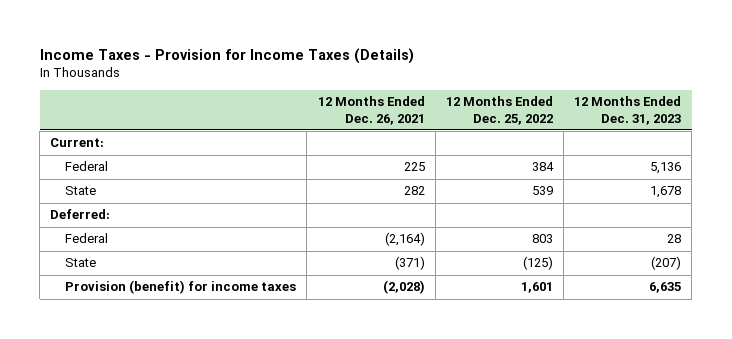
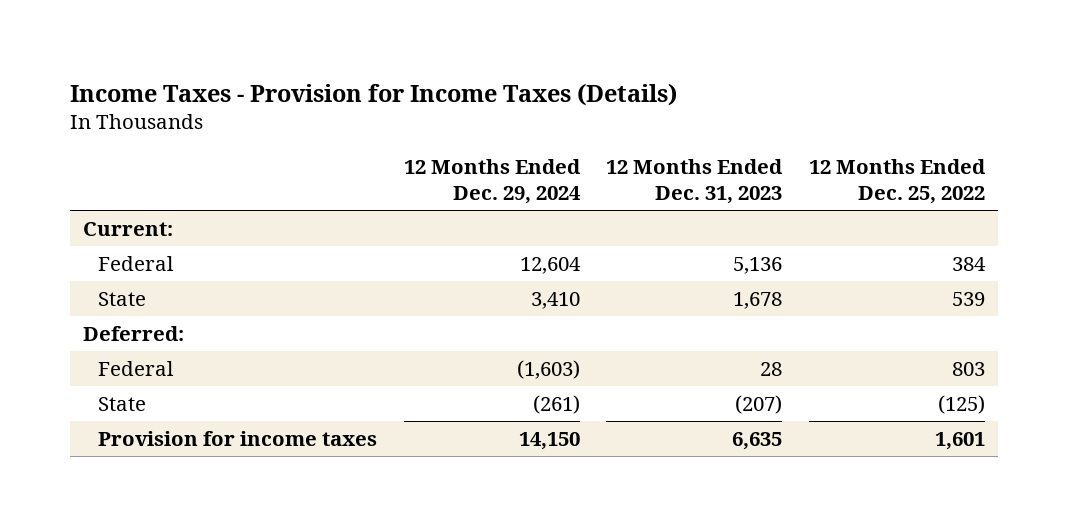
[317,96,425,125] 12 Months Ended Dec. 26, 2021 -> none
none -> [403,159,581,205] 12 Months Ended Dec. 29, 2024
[65,280,297,295] Provision (benefit) for income taxes -> [98,430,378,446] Provision for income taxes

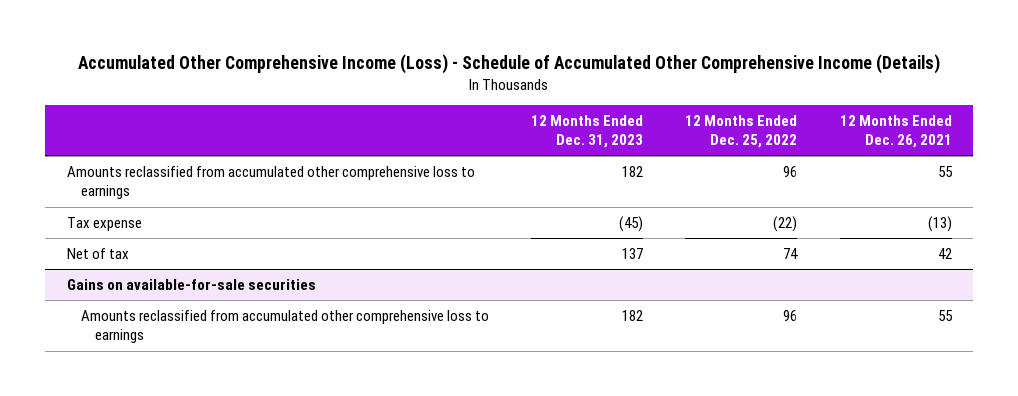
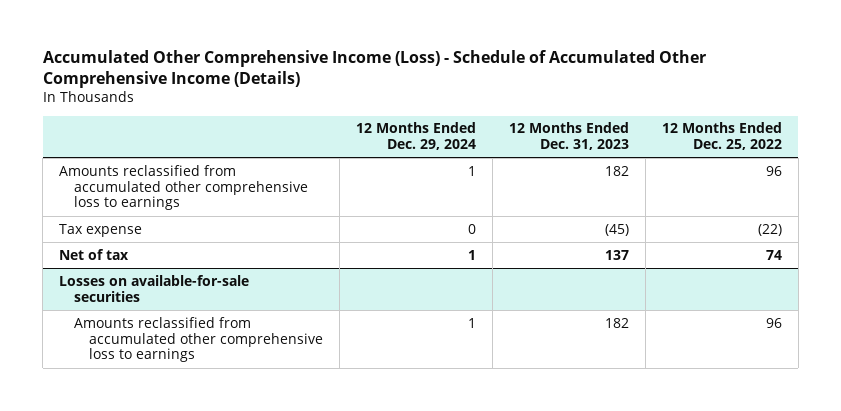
[839,114,952,149] 12 Months Ended Dec. 26, 2021 -> none
none -> [355,122,476,151] 12 Months Ended Dec. 29, 2024
[66,279,316,291] Gains on available-for-sale securities -> [59,274,250,302] Losses on available-for-sale securities

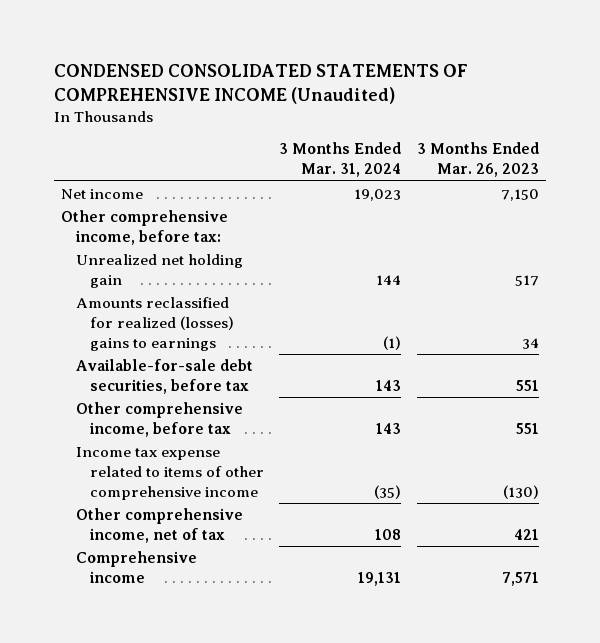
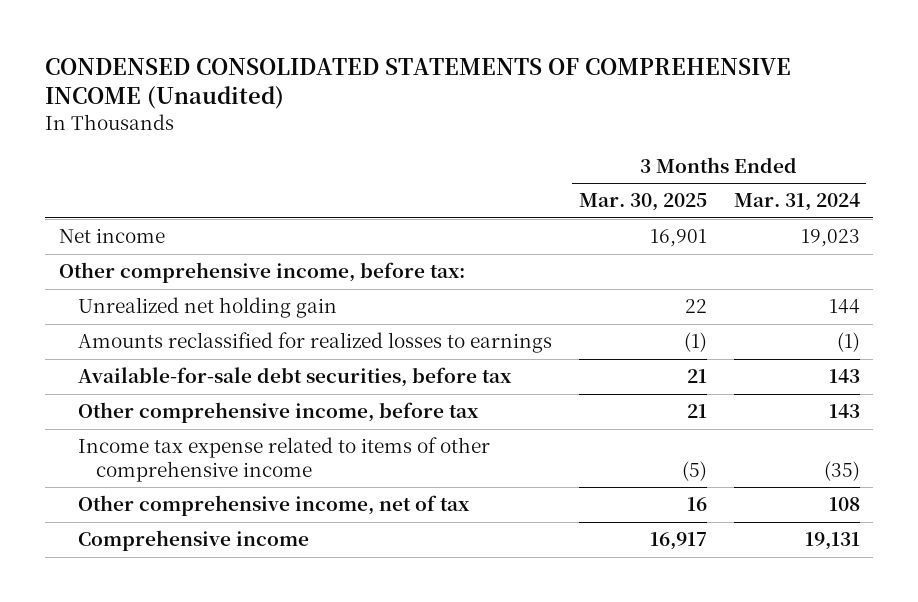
[416,142,539,178] 3 Months Ended Mar. 26, 2023 -> none
none -> [578,193,707,212] Mar. 30, 2025
[75,297,234,351] Amounts reclassified for realized (losses) gains to earnings -> [77,332,552,354] Amounts reclassified for realized losses to earnings

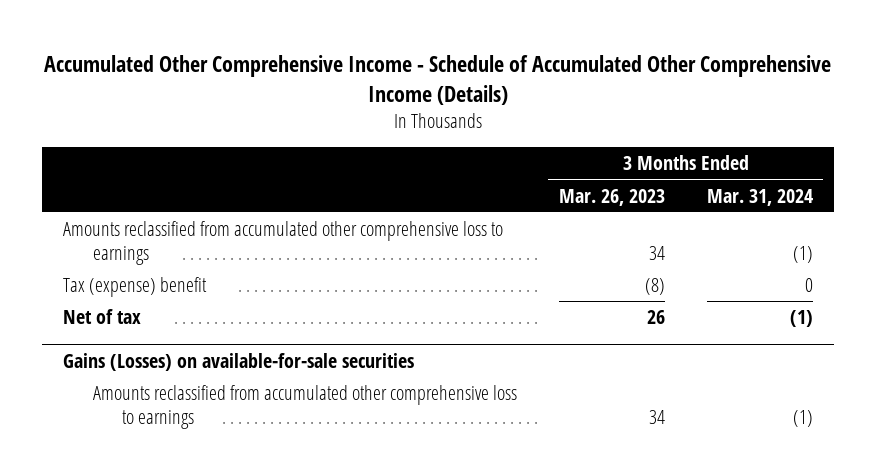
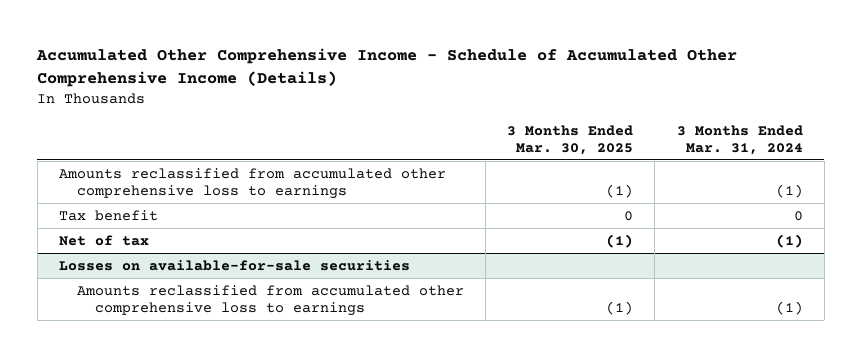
[558,188,665,206] Mar. 26, 2023 -> none
none -> [507,124,634,155] 3 Months Ended Mar. 30, 2025
[63,276,208,297] Tax (expense) benefit -> [58,209,158,221] Tax benefit
[63,352,415,371] Gains (Losses) on available-for-sale securities -> [58,259,410,271] Losses on available-for-sale securities

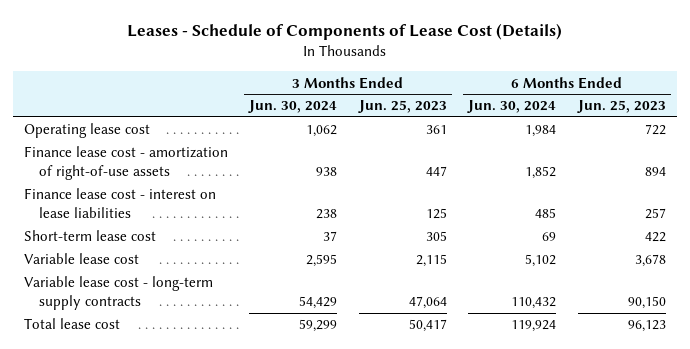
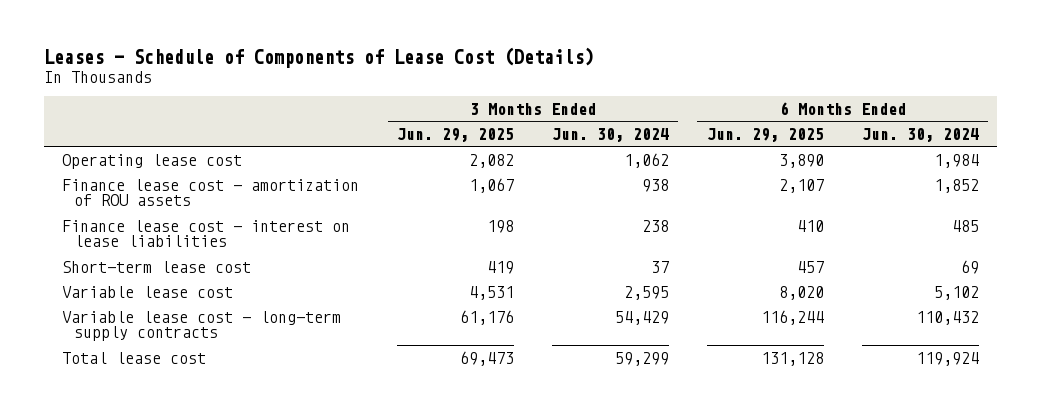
[357,100,447,114] Jun. 25, 2023 -> none
[576,100,666,114] Jun. 25, 2023 -> none
none -> [397,127,515,142] Jun. 29, 2025
none -> [706,127,824,142] Jun. 29, 2025
[23,146,228,181] Finance lease cost - amortization of right-of-use assets -> [62,178,360,207] Finance lease cost - amortization of ROU assets

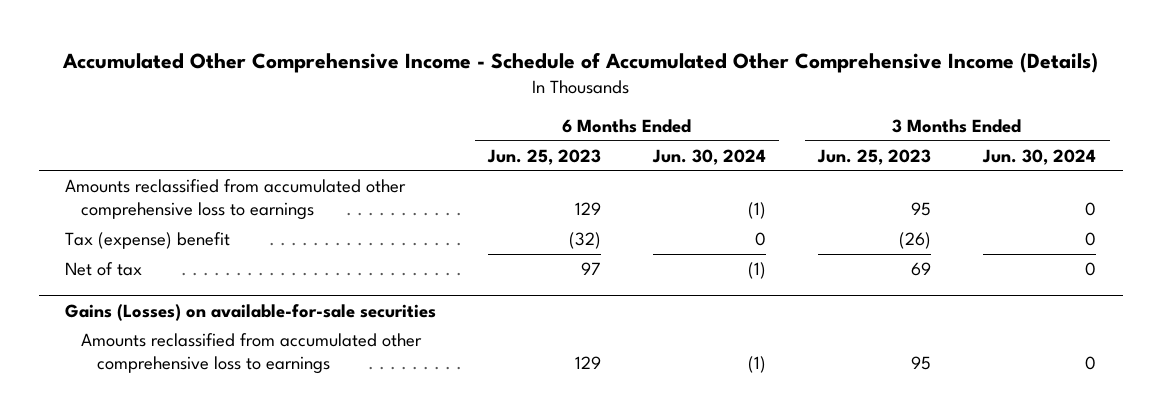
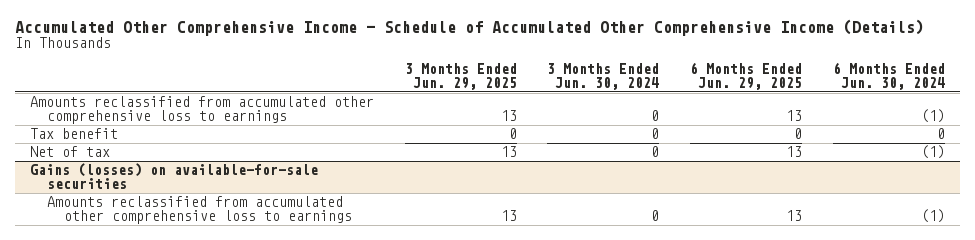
[487,148,602,165] Jun. 25, 2023 -> none
[817,148,932,165] Jun. 25, 2023 -> none
none -> [404,63,517,90] 3 Months Ended Jun. 29, 2025
none -> [689,62,802,90] 6 Months Ended Jun. 29, 2025
[64,231,230,249] Tax (expense) benefit -> [30,128,119,140] Tax benefit
[64,303,436,321] Gains (Losses) on available-for-sale securities -> [30,163,319,190] Gains (losses) on available-for-sale securities

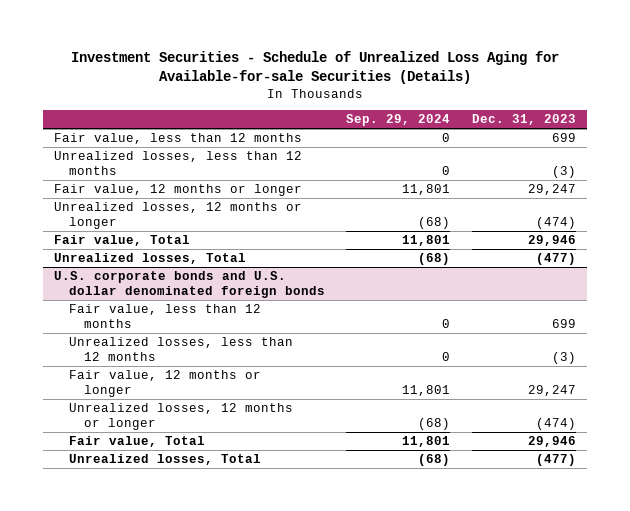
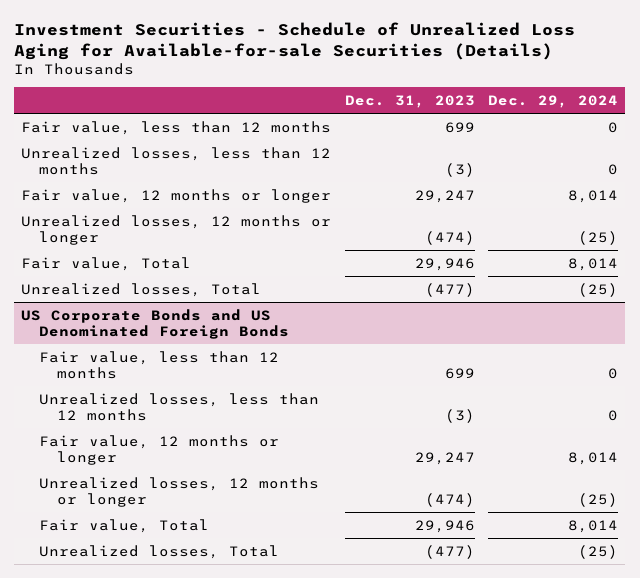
[346,114,451,127] Sep. 29, 2024 -> none
none -> [488,94,619,108] Dec. 29, 2024
[53,271,325,298] U.S. corporate bonds and U.S. dollar denominated foreign bonds -> [21,308,289,339] US Corporate Bonds and US Denominated Foreign Bonds

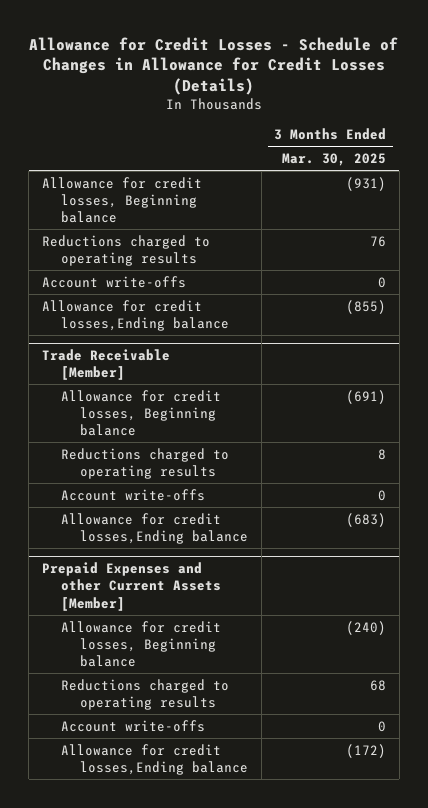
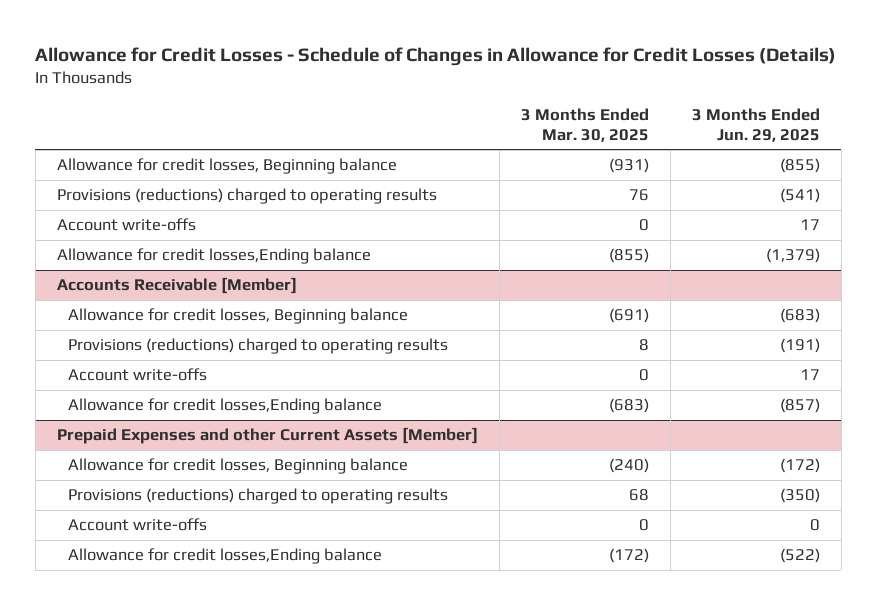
none -> [691,107,820,142] 3 Months Ended Jun. 29, 2025
[41,234,210,266] Reductions charged to operating results -> [56,188,437,205] Provisions (reductions) charged to operating results
[41,349,170,381] Trade Receivable [Member] -> [56,277,297,295] Accounts Receivable [Member]
[61,447,230,479] Reductions charged to operating results -> [68,338,449,355] Provisions (reductions) charged to operating results
[61,678,230,710] Reductions charged to operating results -> [68,488,449,505] Provisions (reductions) charged to operating results

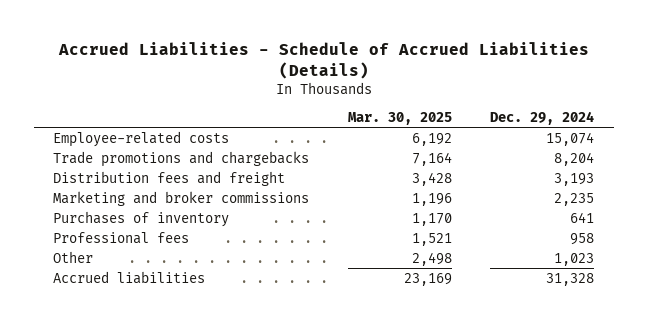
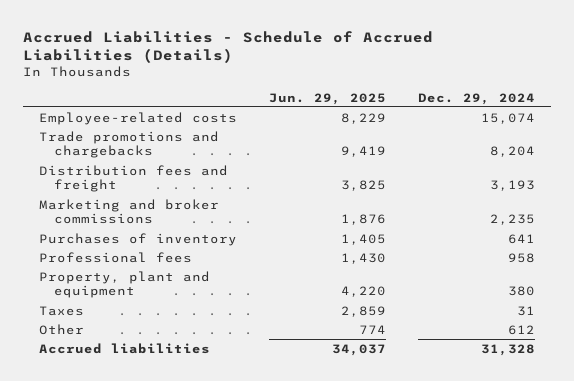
[347,112,452,126] Mar. 30, 2025 -> none
none -> [268,92,386,105] Jun. 29, 2025
none -> [39,270,211,299] Property, plant and equipment
none -> [39,305,85,316] Taxes
[554,252,595,266] 1,023 -> [507,324,535,335] 612

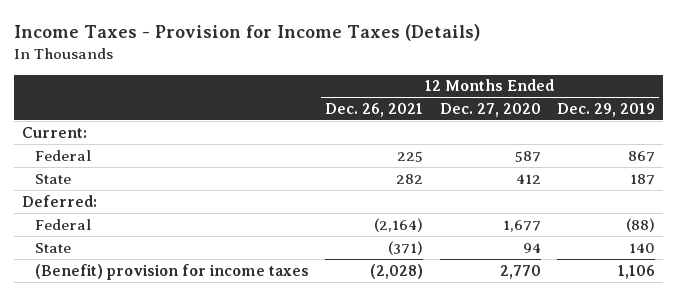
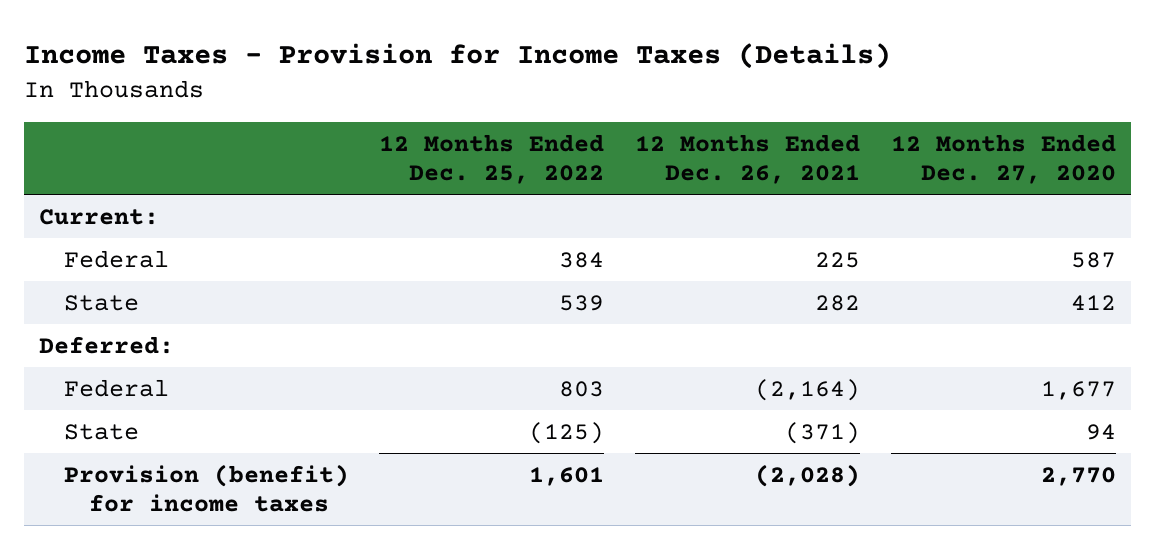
[556,102,655,117] Dec. 29, 2019 -> none
none -> [379,133,605,184] 12 Months Ended Dec. 25, 2022
[34,263,309,280] (Benefit) provision for income taxes -> [63,463,349,512] Provision (benefit) for income taxes

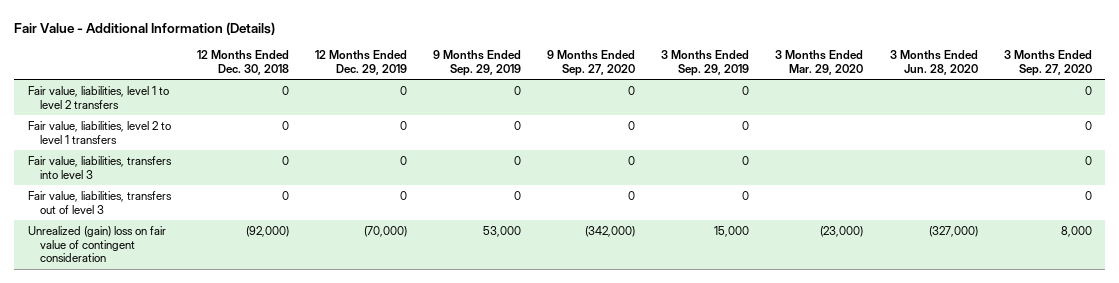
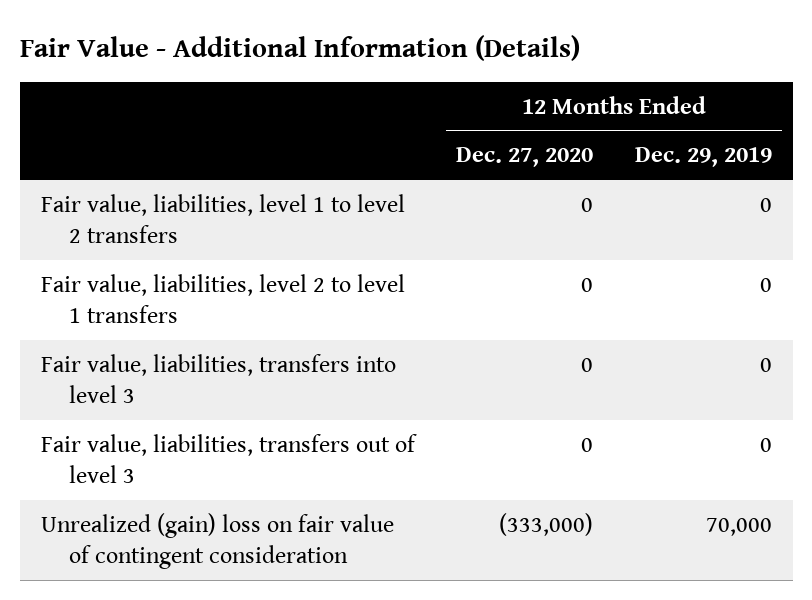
[196,50,289,75] 12 Months Ended Dec. 30, 2018 -> none
[432,50,521,76] 9 Months Ended Sep. 29, 2019 -> none
[547,50,636,76] 9 Months Ended Sep. 27, 2020 -> none
[661,50,750,76] 3 Months Ended Sep. 29, 2019 -> none
[775,50,864,75] 3 Months Ended Mar. 29, 2020 -> none
[889,50,978,75] 3 Months Ended Jun. 28, 2020 -> none
[1003,50,1092,76] 3 Months Ended Sep. 27, 2020 -> none
none -> [456,147,594,168] Dec. 27, 2020
[363,226,407,238] (70,000) -> [705,517,772,536] 70,000

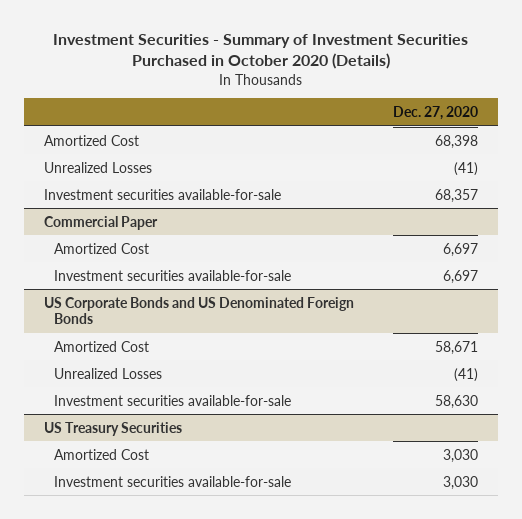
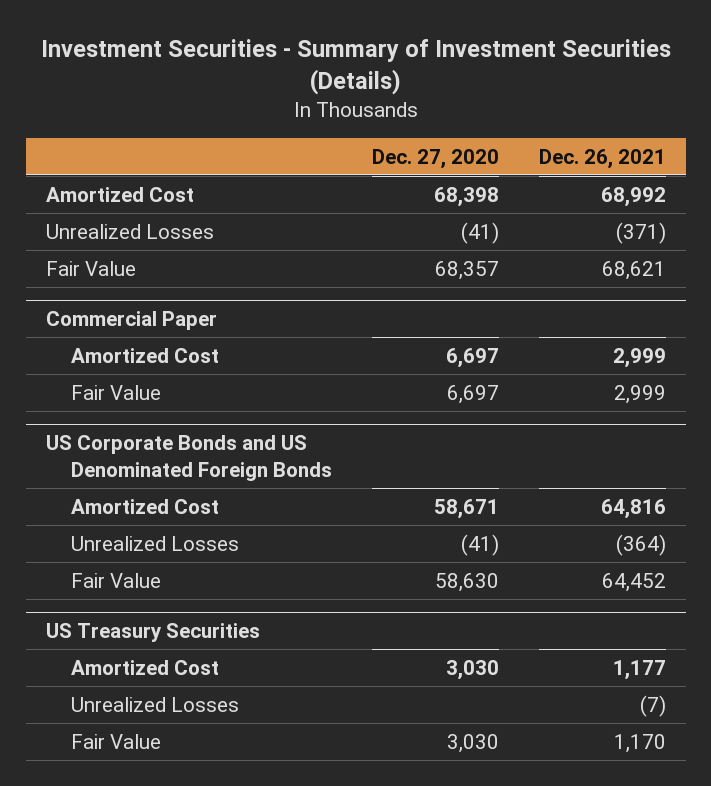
[52,33,468,70] Investment Securities - Summary of Investment Securities Purchased in October 2020 (Details) -> [40,39,671,96] Investment Securities - Summary of Investment Securities (Details)
none -> [538,148,666,169] Dec. 26, 2021
[43,188,281,200] Investment securities available-for-sale -> [45,260,136,276] Fair Value
[54,269,292,281] Investment securities available-for-sale -> [70,384,161,400] Fair Value
[54,394,292,406] Investment securities available-for-sale -> [70,572,161,588] Fair Value
none -> [70,696,239,712] Unrealized Losses
[54,475,292,487] Investment securities available-for-sale -> [70,733,161,749] Fair Value

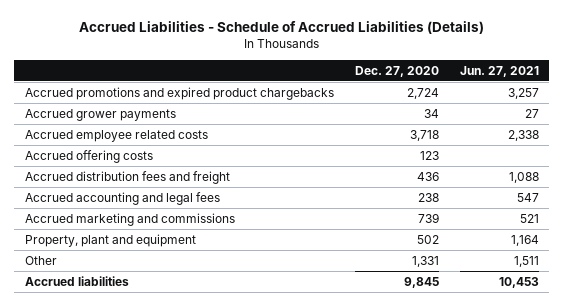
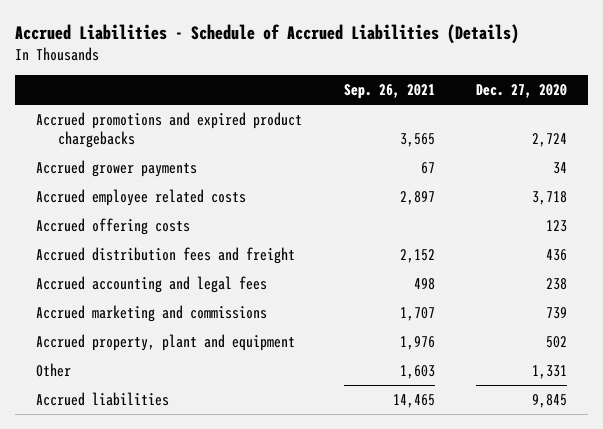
[459,65,539,77] Jun. 27, 2021 -> none
none -> [343,84,435,100] Sep. 26, 2021
[24,233,196,247] Property, plant and equipment -> [35,333,295,351] Accrued property, plant and equipment

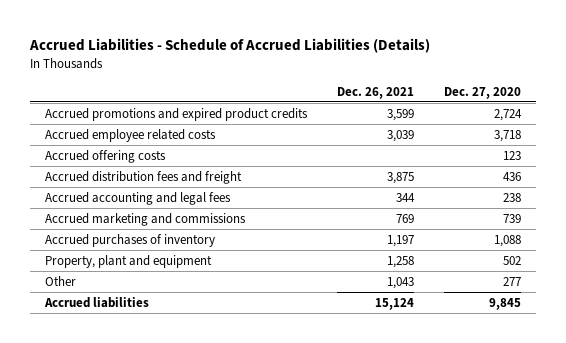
[343,84,435,100] Sep. 26, 2021 -> none
none -> [337,86,415,99] Dec. 26, 2021
[35,159,197,177] Accrued grower payments -> none
[35,111,302,148] Accrued promotions and expired product chargebacks -> [45,107,309,121] Accrued promotions and expired product credits
none -> [45,233,216,247] Accrued purchases of inventory
[35,333,295,351] Accrued property, plant and equipment -> [45,254,213,268] Property, plant and equipment
[532,364,568,379] 1,331 -> [502,276,521,286] 277

